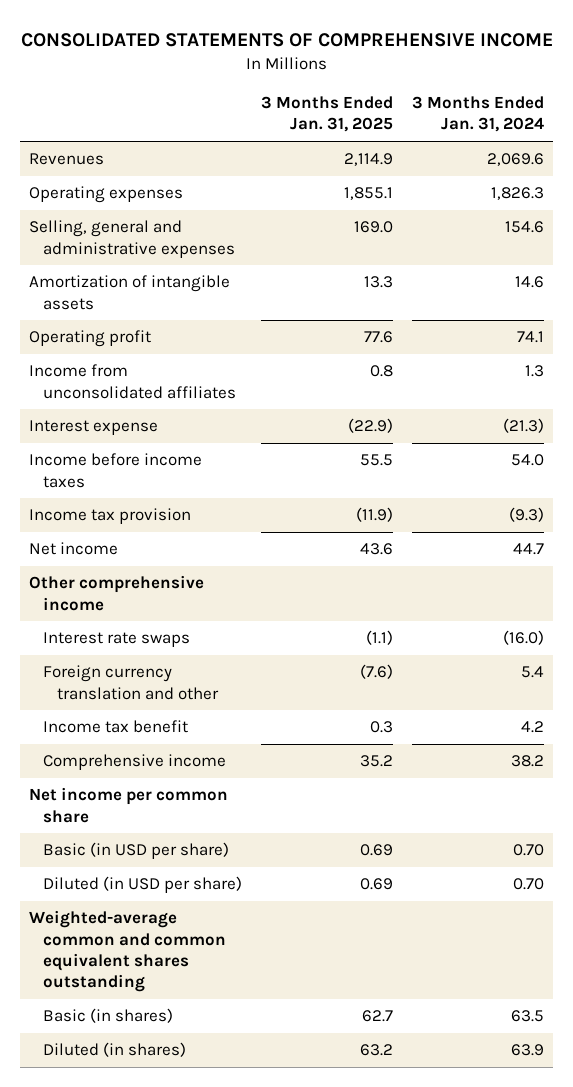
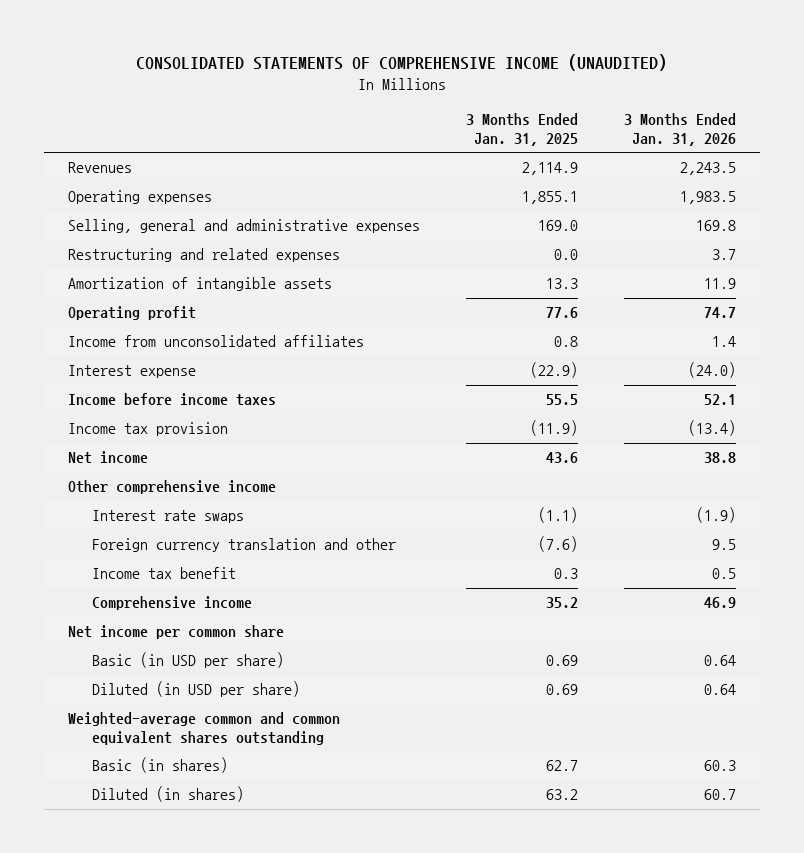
[20,32,553,47] CONSOLIDATED STATEMENTS OF COMPREHENSIVE INCOME -> [135,54,667,72] CONSOLIDATED STATEMENTS OF COMPREHENSIVE INCOME (UNAUDITED)
[412,96,545,133] 3 Months Ended Jan. 31, 2024 -> none
none -> [624,113,737,146] 3 Months Ended Jan. 31, 2026
none -> [67,248,340,263] Restructuring and related expenses

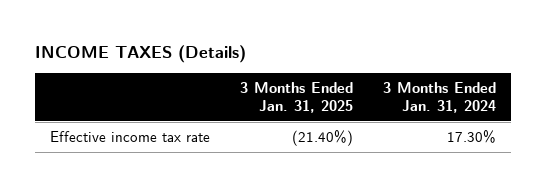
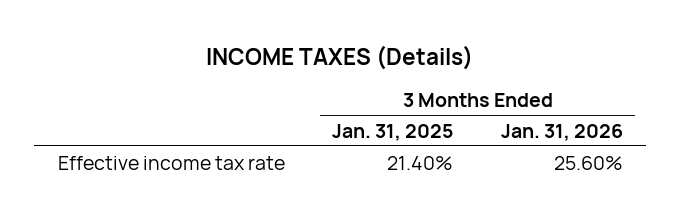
[382,82,496,114] 3 Months Ended Jan. 31, 2024 -> none
none -> [500,123,623,141] Jan. 31, 2026
[291,130,353,147] (21.40%) -> [387,155,454,170] 21.40%

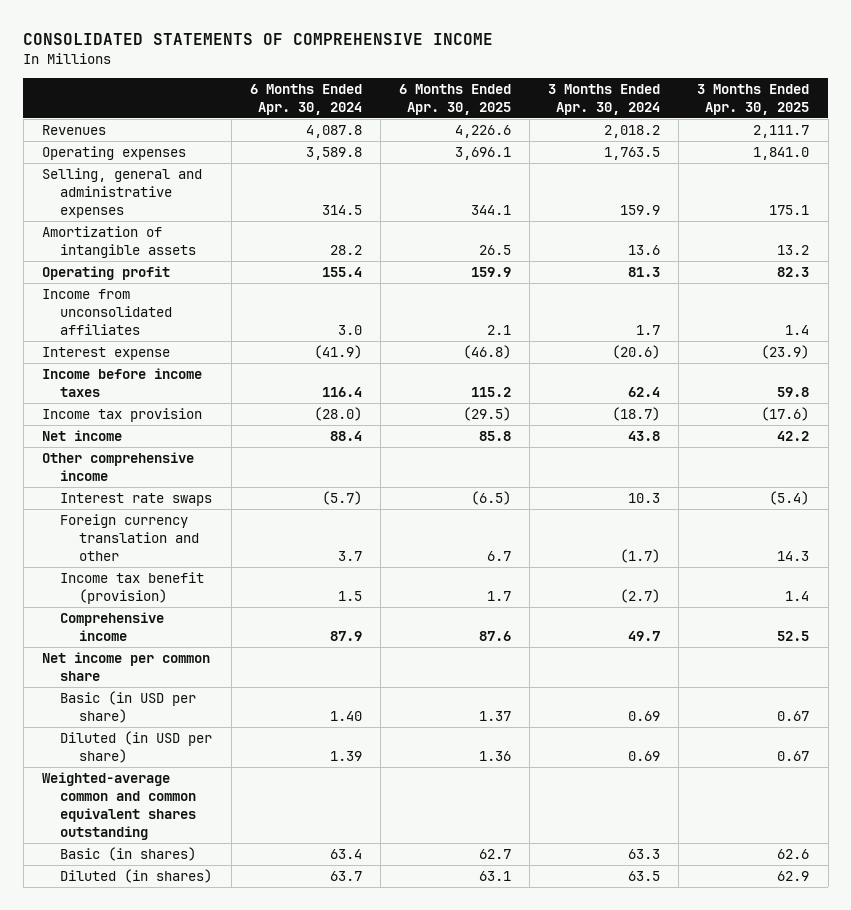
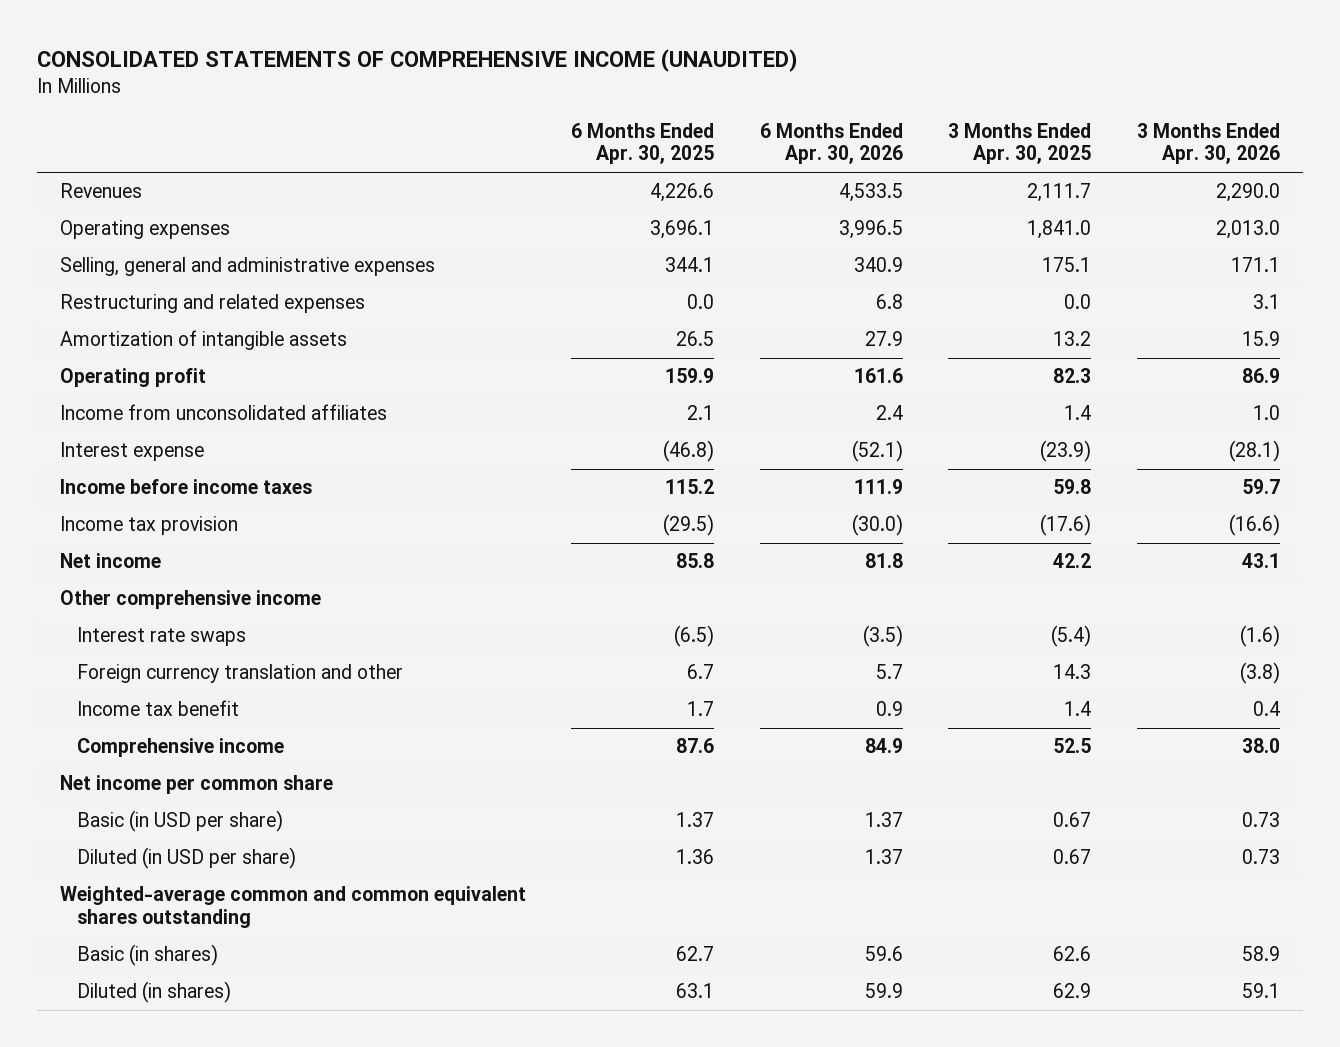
[23,32,494,45] CONSOLIDATED STATEMENTS OF COMPREHENSIVE INCOME -> [37,49,799,73] CONSOLIDATED STATEMENTS OF COMPREHENSIVE INCOME (UNAUDITED)
[249,83,362,115] 6 Months Ended Apr. 30, 2024 -> none
[548,83,661,115] 3 Months Ended Apr. 30, 2024 -> none
none -> [759,122,903,165] 6 Months Ended Apr. 30, 2026
none -> [1136,122,1280,165] 3 Months Ended Apr. 30, 2026
none -> [59,294,365,314] Restructuring and related expenses
[60,571,205,605] Income tax benefit (provision) -> [77,700,240,717] Income tax benefit

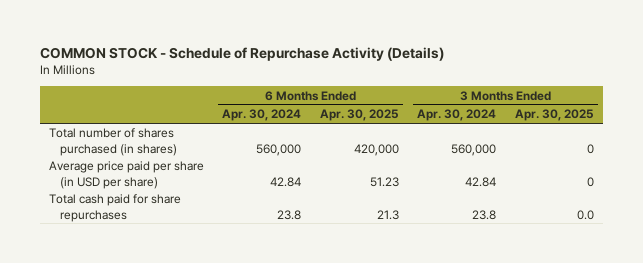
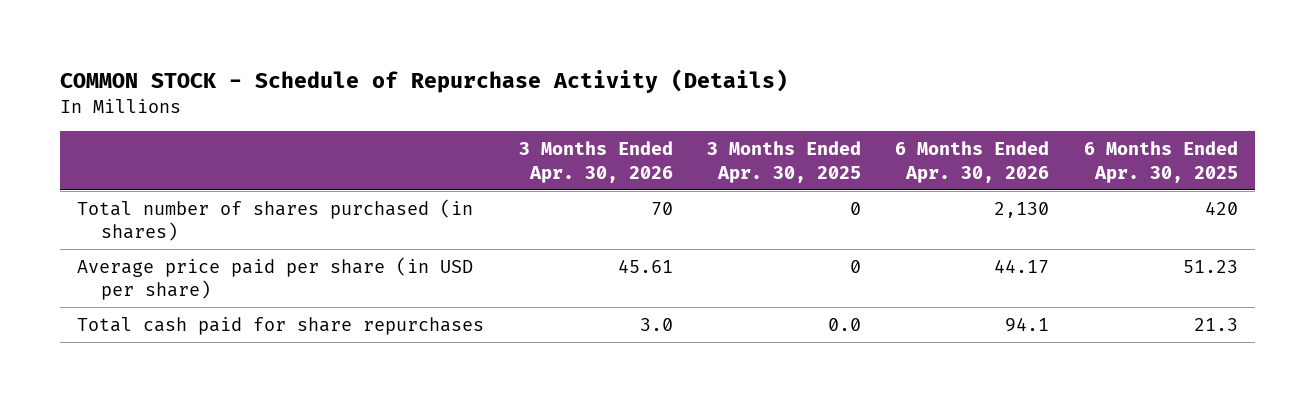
[222,109,302,122] Apr. 30, 2024 -> none
[417,109,497,122] Apr. 30, 2024 -> none
none -> [518,140,673,183] 3 Months Ended Apr. 30, 2026
none -> [895,140,1050,183] 6 Months Ended Apr. 30, 2026
[353,143,399,156] 420,000 -> [1204,201,1238,215] 420

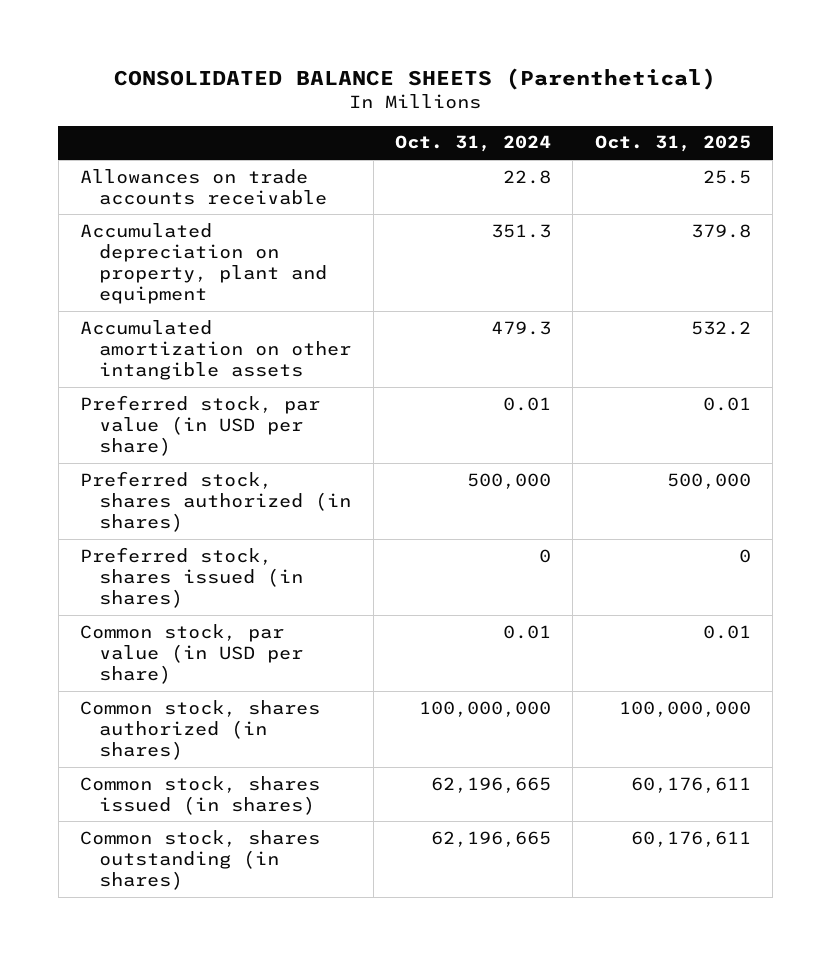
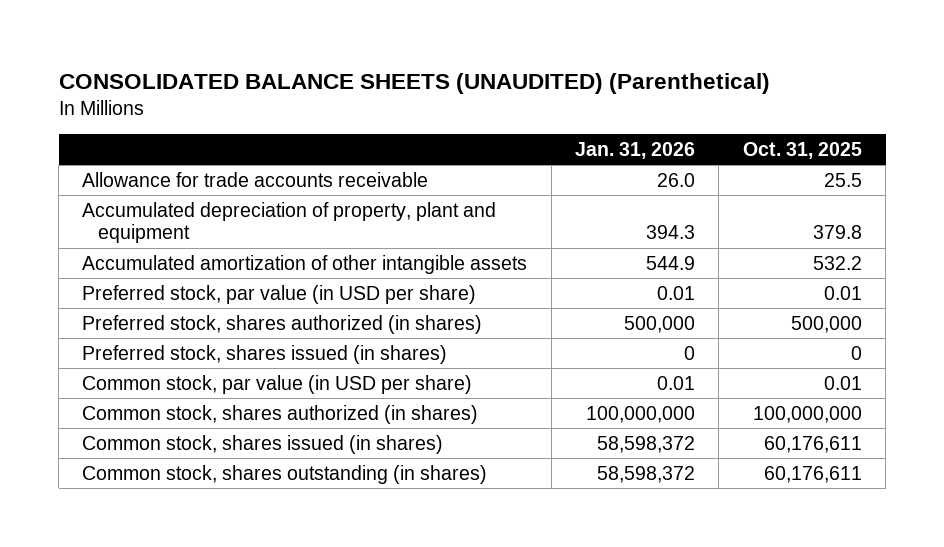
[114,67,717,90] CONSOLIDATED BALANCE SHEETS (Parenthetical) -> [58,72,770,94] CONSOLIDATED BALANCE SHEETS (UNAUDITED) (Parenthetical)
[395,135,552,153] Oct. 31, 2024 -> none
none -> [575,141,696,159] Jan. 31, 2026
[79,168,328,205] Allowances on trade accounts receivable -> [82,171,429,187] Allowance for trade accounts receivable
[79,222,328,305] Accumulated depreciation on property, plant and equipment -> [82,201,497,244] Accumulated depreciation of property, plant and equipment
[79,319,352,381] Accumulated amortization on other intangible assets -> [82,254,528,274] Accumulated amortization of other intangible assets

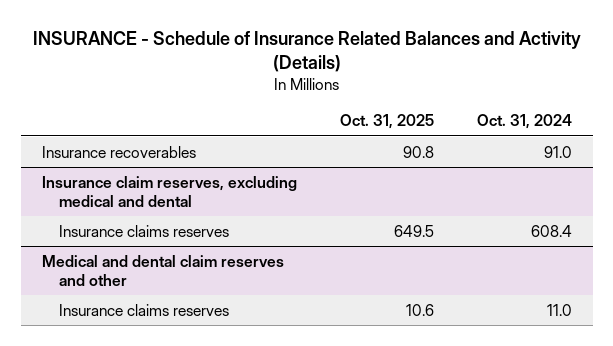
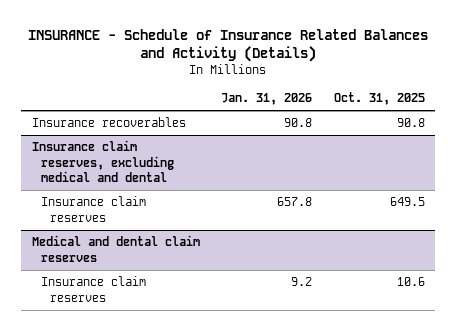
[476,114,572,130] Oct. 31, 2024 -> none
none -> [221,93,313,106] Jan. 31, 2026
[59,224,230,237] Insurance claims reserves -> [41,196,147,222] Insurance claim reserves
[41,254,284,286] Medical and dental claim reserves and other -> [31,235,200,262] Medical and dental claim reserves
[59,303,230,316] Insurance claims reserves -> [41,276,147,302] Insurance claim reserves

